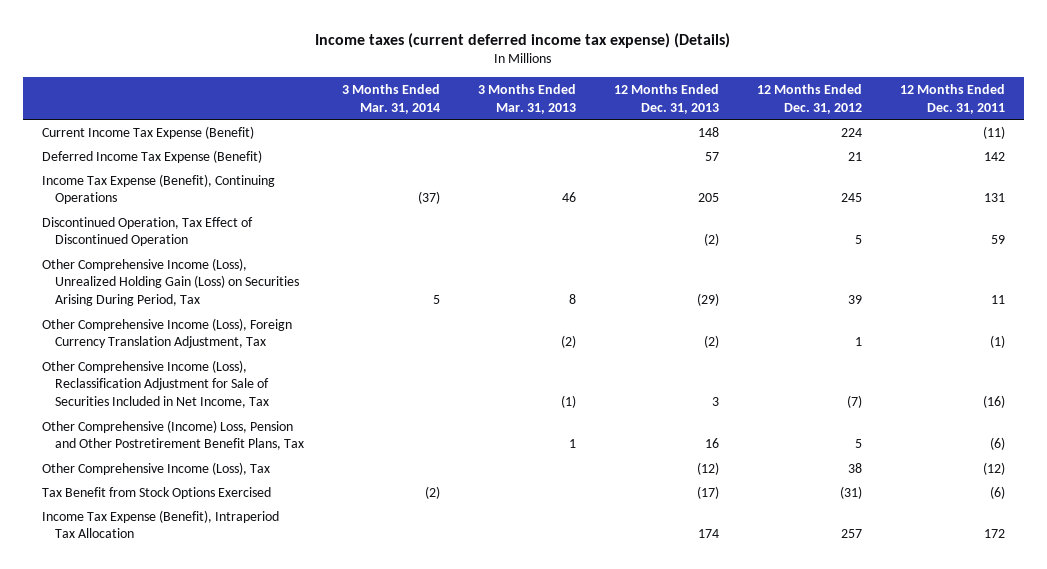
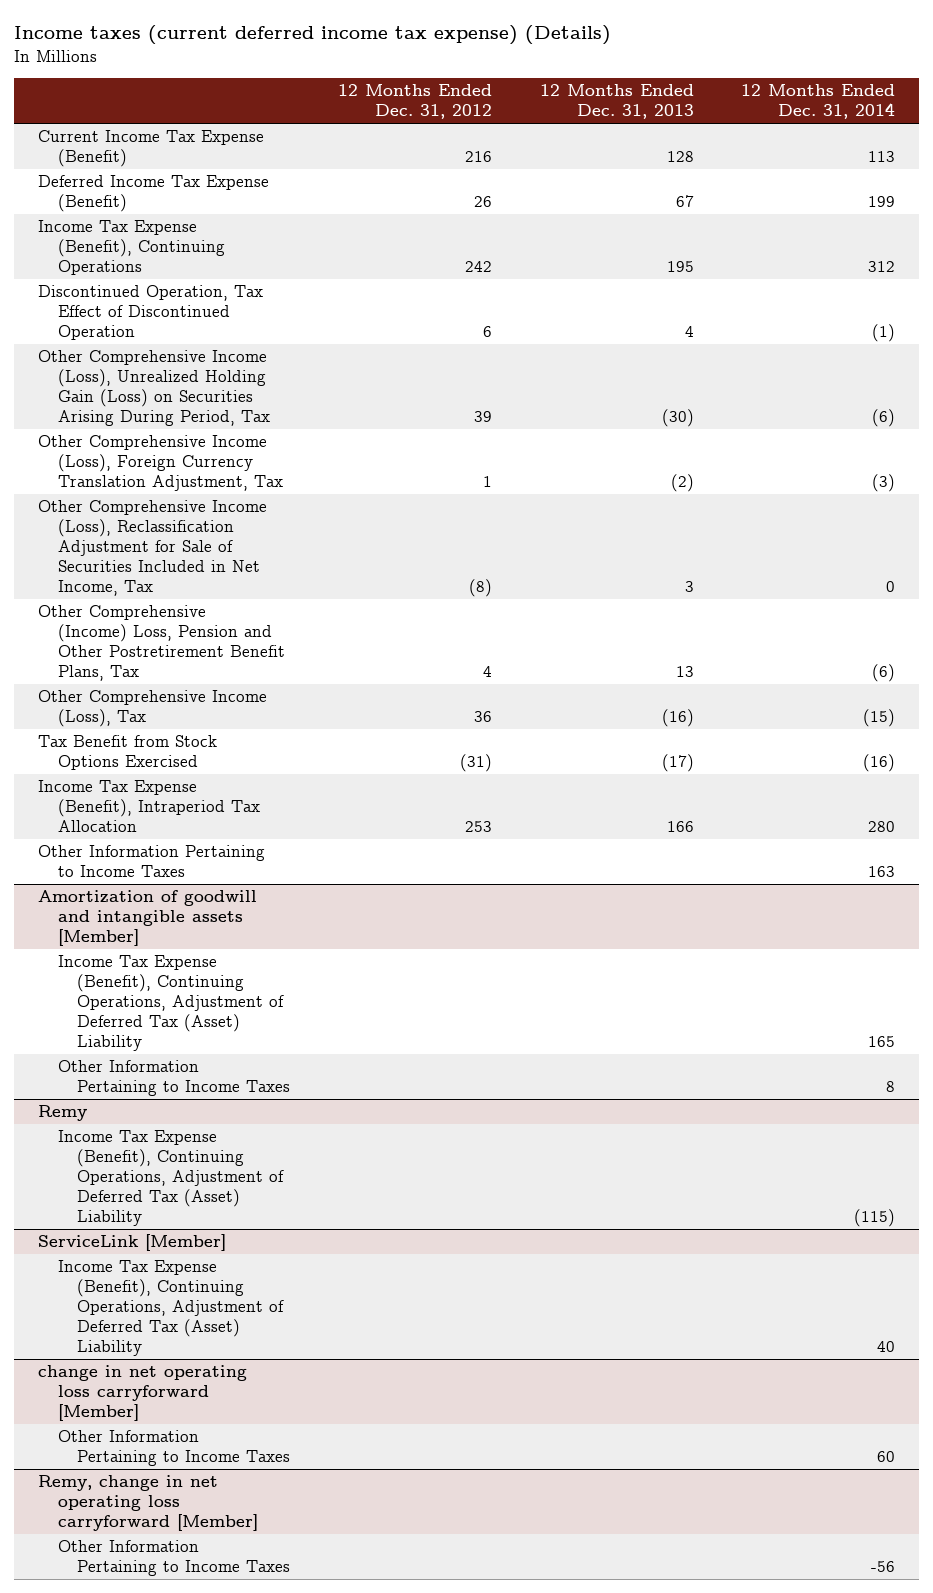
[341,84,440,114] 3 Months Ended Mar. 31, 2014 -> none
[477,84,576,114] 3 Months Ended Mar. 31, 2013 -> none
[899,84,1005,114] 12 Months Ended Dec. 31, 2011 -> none
none -> [741,84,896,120] 12 Months Ended Dec. 31, 2014
[697,126,719,137] 148 -> [666,151,694,163] 128
[840,127,862,137] 224 -> [464,151,492,163] 216
[704,151,719,161] 57 -> [675,195,694,208] 67
[847,151,862,161] 21 -> [473,196,492,208] 26
[697,193,719,203] 205 -> [666,261,694,273] 195
[840,193,862,203] 245 -> [464,261,492,273] 242
[703,233,719,247] (2) -> [684,326,694,338] 4
[854,235,862,245] 5 -> [482,326,492,338] 6
[696,292,719,306] (29) -> [661,408,694,427] (30)
[846,394,862,408] (7) -> [468,578,492,597] (8)
[704,438,719,449] 16 -> [675,665,694,677] 13
[854,439,862,449] 5 -> [482,665,492,677] 4
[696,461,719,475] (12) -> [661,709,694,728] (16)
[847,462,862,473] 38 -> [473,711,492,723] 36
[697,529,719,539] 174 -> [666,821,694,833] 166
[840,529,862,539] 257 -> [464,821,492,833] 253
none -> [37,845,265,878] Other Information Pertaining to Income Taxes
none -> [37,890,257,947] Amortization of goodwill and intangible assets [Member]
none -> [57,955,285,1051] Income Tax Expense (Benefit), Continuing Operations, Adjustment of Deferred Tax (Asset) Liability
none -> [57,1060,291,1097] Other Information Pertaining to Income Taxes
none -> [37,1105,87,1122] Remy
none -> [57,1130,285,1226] Income Tax Expense (Benefit), Continuing Operations, Adjustment of Deferred Tax (Asset) Liability
none -> [37,1234,226,1252] ServiceLink [Member]
none -> [57,1260,285,1356] Income Tax Expense (Benefit), Continuing Operations, Adjustment of Deferred Tax (Asset) Liability
none -> [37,1365,247,1422] change in net operating loss carryforward [Member]
none -> [57,1430,291,1467] Other Information Pertaining to Income Taxes
none -> [37,1475,258,1532] Remy, change in net operating loss carryforward [Member]
none -> [57,1540,291,1577] Other Information Pertaining to Income Taxes

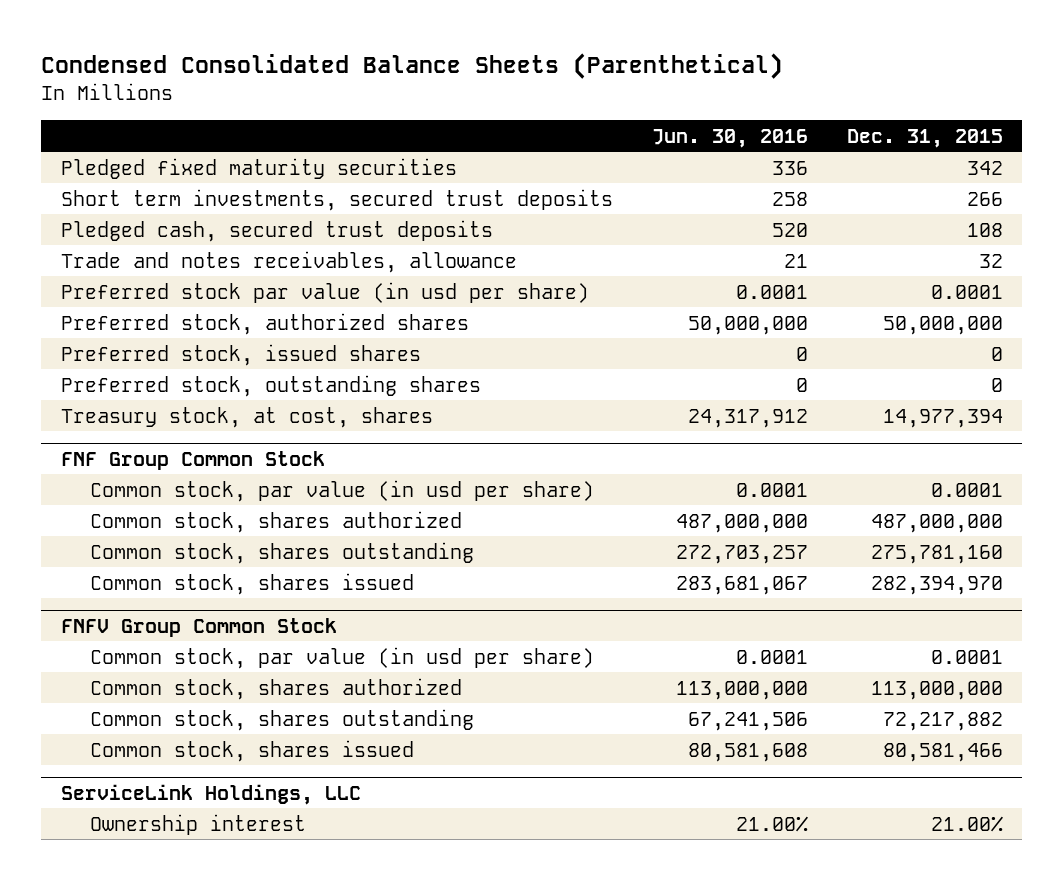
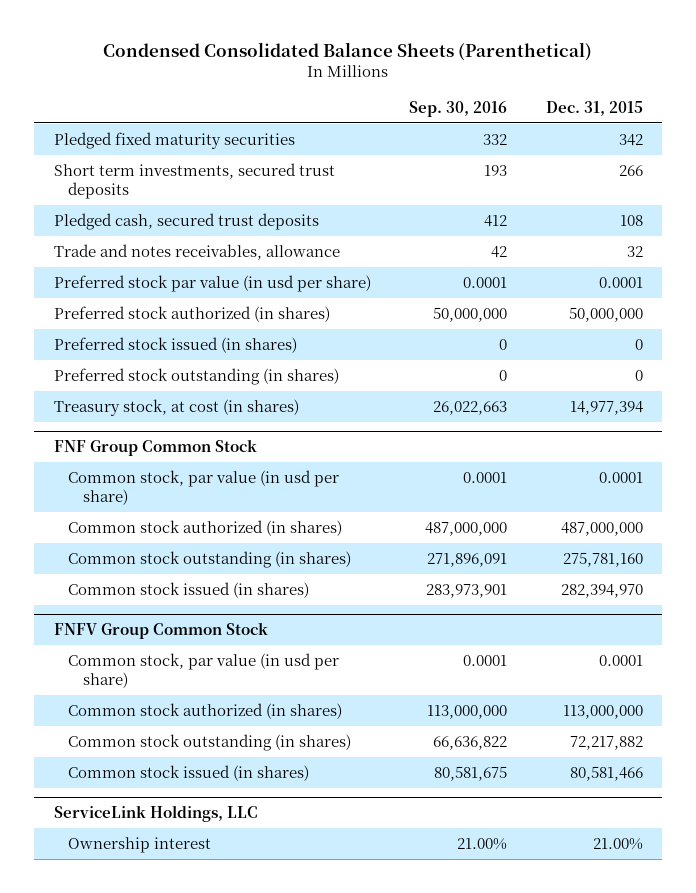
[651,128,808,148] Jun. 30, 2016 -> none
none -> [409,100,508,117] Sep. 30, 2016
[60,312,469,335] Preferred stock, authorized shares -> [53,305,330,322] Preferred stock authorized (in shares)
[60,343,421,366] Preferred stock, issued shares -> [53,336,297,353] Preferred stock issued (in shares)
[60,374,481,397] Preferred stock, outstanding shares -> [53,367,339,385] Preferred stock outstanding (in shares)
[60,406,433,428] Treasury stock, at cost, shares -> [53,398,299,416] Treasury stock, at cost (in shares)
[90,510,463,533] Common stock, shares authorized -> [68,519,343,536] Common stock authorized (in shares)
[90,541,475,564] Common stock, shares outstanding -> [68,550,352,568] Common stock outstanding (in shares)
[90,572,415,595] Common stock, shares issued -> [68,581,310,598] Common stock issued (in shares)
[90,677,463,700] Common stock, shares authorized -> [68,702,343,719] Common stock authorized (in shares)
[90,708,475,731] Common stock, shares outstanding -> [68,733,352,751] Common stock outstanding (in shares)
[90,739,415,762] Common stock, shares issued -> [68,764,310,781] Common stock issued (in shares)

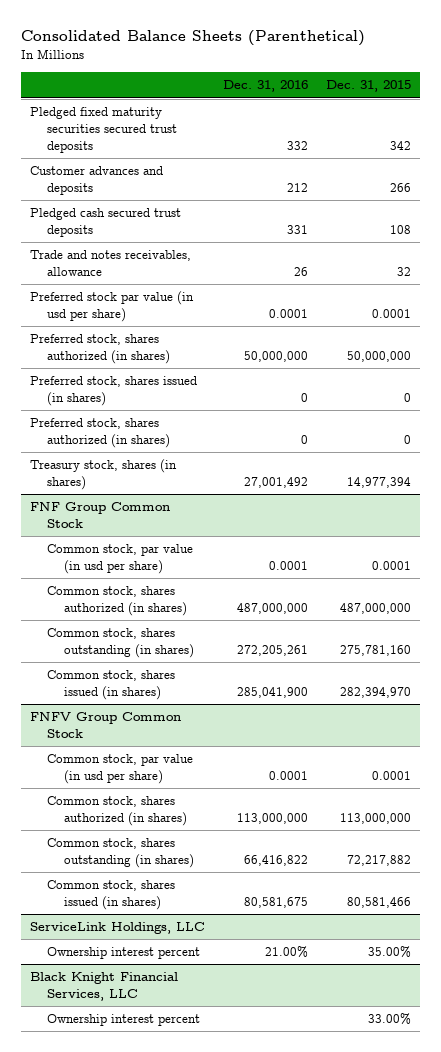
[103,42,593,62] Condensed Consolidated Balance Sheets (Parenthetical) -> [21,30,366,47] Consolidated Balance Sheets (Parenthetical)
[409,100,508,117] Sep. 30, 2016 -> none
none -> [223,80,309,93] Dec. 31, 2016
[53,131,295,149] Pledged fixed maturity securities -> [30,107,178,153] Pledged fixed maturity securities secured trust deposits
[53,162,335,199] Short term investments, secured trust deposits -> [30,166,164,195] Customer advances and deposits
[53,212,319,230] Pledged cash, secured trust deposits -> [30,208,182,237] Pledged cash secured trust deposits
[53,305,330,322] Preferred stock authorized (in shares) -> [30,334,171,364] Preferred stock, shares authorized (in shares)
[53,336,297,353] Preferred stock issued (in shares) -> [30,376,198,406] Preferred stock, shares issued (in shares)
[53,367,339,385] Preferred stock outstanding (in shares) -> [30,418,171,448] Preferred stock, shares authorized (in shares)
[53,398,299,416] Treasury stock, at cost (in shares) -> [30,459,178,490] Treasury stock, shares (in shares)
[68,519,343,536] Common stock authorized (in shares) -> [47,586,188,616] Common stock, shares authorized (in shares)
[68,550,352,568] Common stock outstanding (in shares) -> [47,628,195,658] Common stock, shares outstanding (in shares)
[68,581,310,598] Common stock issued (in shares) -> [47,670,176,700] Common stock, shares issued (in shares)
[68,702,343,719] Common stock authorized (in shares) -> [47,796,188,826] Common stock, shares authorized (in shares)
[68,733,352,751] Common stock outstanding (in shares) -> [47,838,195,868] Common stock, shares outstanding (in shares)
[68,764,310,781] Common stock issued (in shares) -> [47,880,176,910] Common stock, shares issued (in shares)
[68,836,212,853] Ownership interest -> [47,947,201,960] Ownership interest percent
[592,837,643,850] 21.00% -> [367,946,411,959] 35.00%
none -> [30,972,179,1001] Black Knight Financial Services, LLC
none -> [47,1014,201,1027] Ownership interest percent

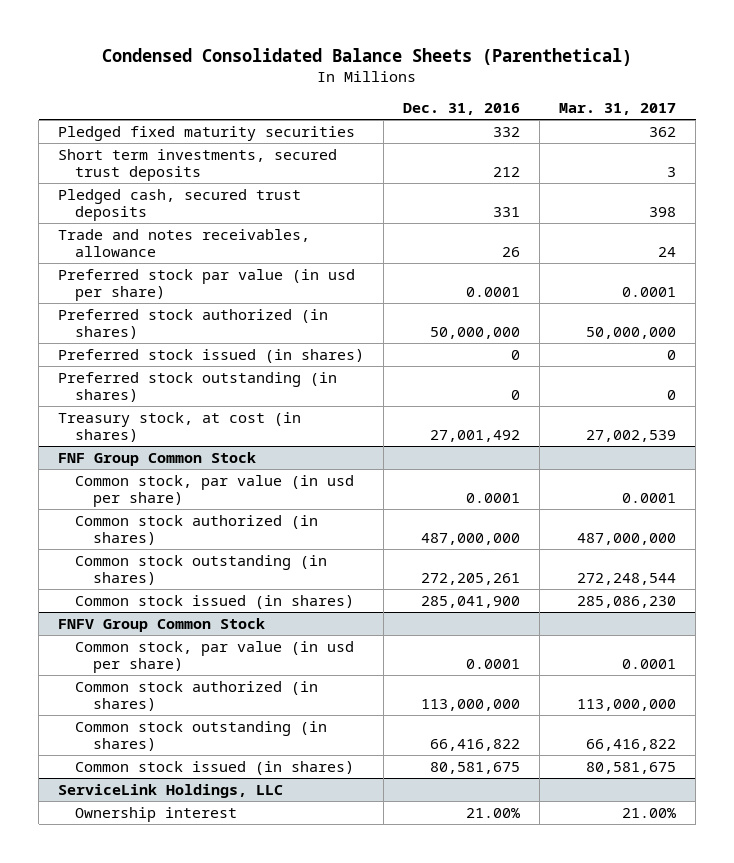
[21,30,366,47] Consolidated Balance Sheets (Parenthetical) -> [102,47,633,66] Condensed Consolidated Balance Sheets (Parenthetical)
[325,80,411,93] Dec. 31, 2015 -> none
none -> [559,103,677,116] Mar. 31, 2017
[30,107,178,153] Pledged fixed maturity securities secured trust deposits -> [58,125,356,141] Pledged fixed maturity securities
[30,166,164,195] Customer advances and deposits -> [58,148,338,182] Short term investments, secured trust deposits
[30,208,182,237] Pledged cash secured trust deposits -> [58,188,302,222] Pledged cash, secured trust deposits
[30,334,171,364] Preferred stock, shares authorized (in shares) -> [58,308,329,340] Preferred stock authorized (in shares)
[30,376,198,406] Preferred stock, shares issued (in shares) -> [58,348,365,363] Preferred stock issued (in shares)
[30,418,171,448] Preferred stock, shares authorized (in shares) -> [58,371,338,403] Preferred stock outstanding (in shares)
[30,459,178,490] Treasury stock, shares (in shares) -> [58,411,302,443] Treasury stock, at cost (in shares)
[47,586,188,616] Common stock, shares authorized (in shares) -> [75,514,319,546] Common stock authorized (in shares)
[47,628,195,658] Common stock, shares outstanding (in shares) -> [75,554,328,586] Common stock outstanding (in shares)
[47,670,176,700] Common stock, shares issued (in shares) -> [75,594,355,609] Common stock issued (in shares)
[47,796,188,826] Common stock, shares authorized (in shares) -> [75,680,319,712] Common stock authorized (in shares)
[47,838,195,868] Common stock, shares outstanding (in shares) -> [75,720,328,752] Common stock outstanding (in shares)
[47,880,176,910] Common stock, shares issued (in shares) -> [75,760,355,775] Common stock issued (in shares)
[30,972,179,1001] Black Knight Financial Services, LLC -> none
[47,1014,201,1027] Ownership interest percent -> none
[47,947,201,960] Ownership interest percent -> [75,806,238,822] Ownership interest

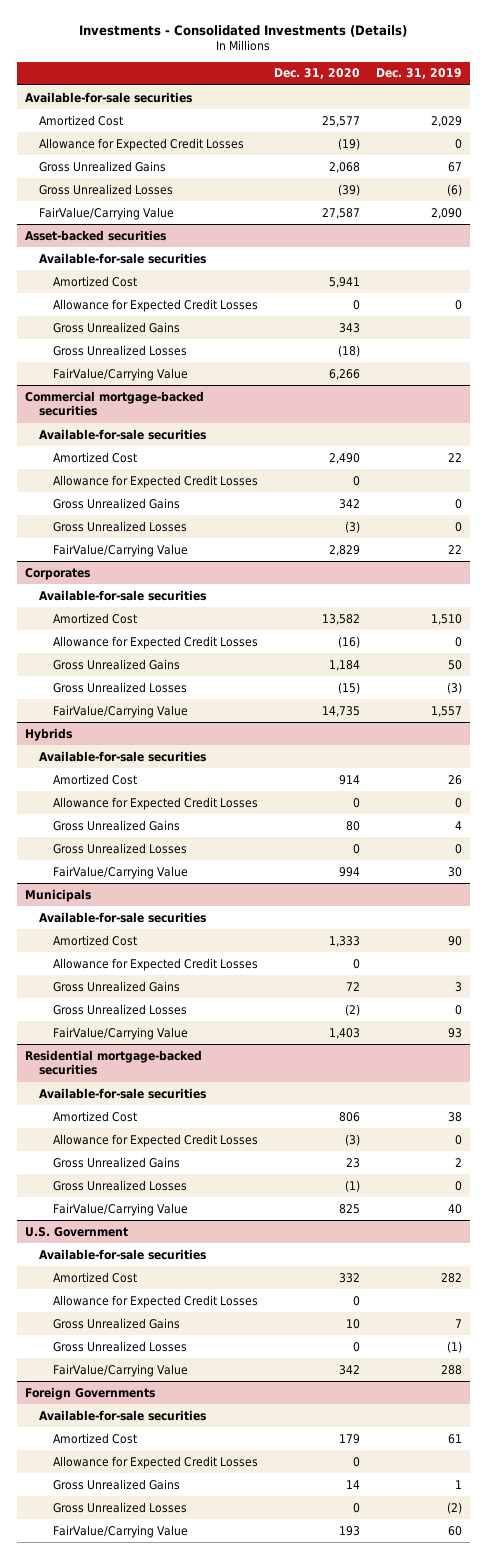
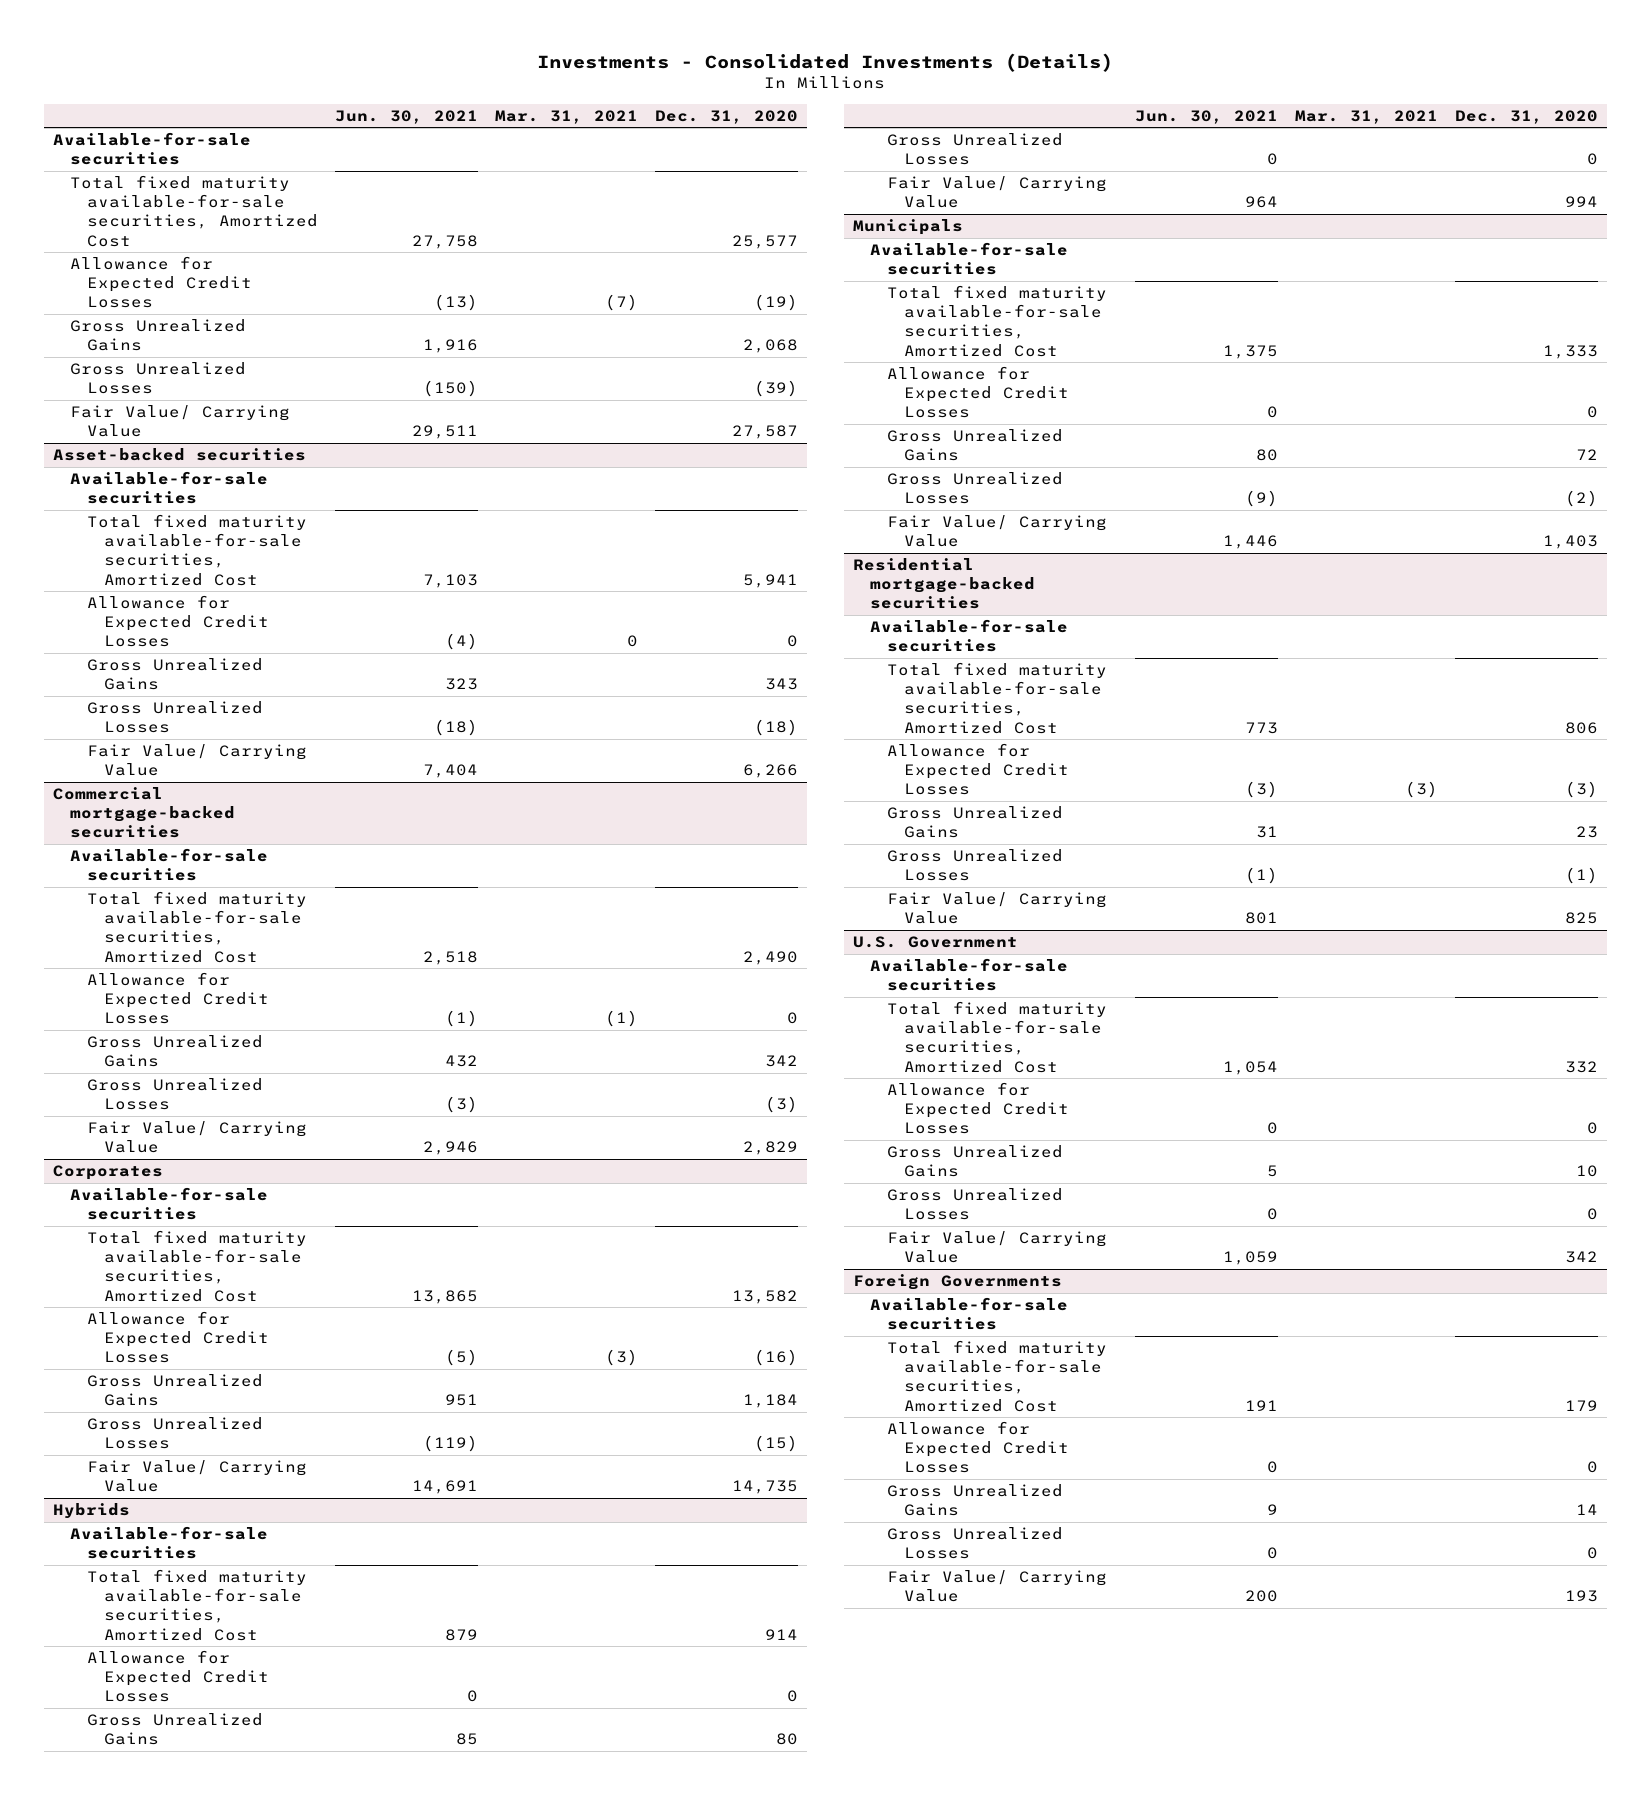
[376,68,463,80] Dec. 31, 2019 -> none
none -> [335,109,479,124] Jun. 30, 2021
none -> [495,109,639,124] Mar. 31, 2021
[39,114,124,126] Amortized Cost -> [69,175,319,247] Total fixed maturity available-for-sale securities, Amortized Cost
[39,206,175,220] FairValue/Carrying Value -> [69,405,290,438] Fair Value/ Carrying Value
[53,275,138,287] Amortized Cost -> [87,514,308,586] Total fixed maturity available-for-sale securities, Amortized Cost
[53,367,189,381] FairValue/Carrying Value -> [87,744,308,777] Fair Value/ Carrying Value
[53,451,138,463] Amortized Cost -> [87,891,308,963] Total fixed maturity available-for-sale securities, Amortized Cost
[53,543,189,557] FairValue/Carrying Value -> [87,1121,308,1154] Fair Value/ Carrying Value
[53,612,138,624] Amortized Cost -> [87,1230,308,1302] Total fixed maturity available-for-sale securities, Amortized Cost
[53,704,189,718] FairValue/Carrying Value -> [87,1460,308,1493] Fair Value/ Carrying Value
[53,773,138,785] Amortized Cost -> [87,1569,308,1641] Total fixed maturity available-for-sale securities, Amortized Cost
[53,865,189,879] FairValue/Carrying Value -> [886,176,1107,209] Fair Value/ Carrying Value
[53,934,138,946] Amortized Cost -> [886,285,1107,357] Total fixed maturity available-for-sale securities, Amortized Cost
[53,1026,189,1040] FairValue/Carrying Value -> [886,515,1107,548] Fair Value/ Carrying Value
[53,1110,138,1122] Amortized Cost -> [886,662,1107,734] Total fixed maturity available-for-sale securities, Amortized Cost
[53,1202,189,1216] FairValue/Carrying Value -> [886,892,1107,925] Fair Value/ Carrying Value
[53,1271,138,1283] Amortized Cost -> [886,1001,1107,1073] Total fixed maturity available-for-sale securities, Amortized Cost
[53,1363,189,1377] FairValue/Carrying Value -> [886,1231,1107,1264] Fair Value/ Carrying Value
[53,1432,138,1444] Amortized Cost -> [886,1340,1107,1412] Total fixed maturity available-for-sale securities, Amortized Cost
[53,1524,189,1538] FairValue/Carrying Value -> [886,1570,1107,1603] Fair Value/ Carrying Value

